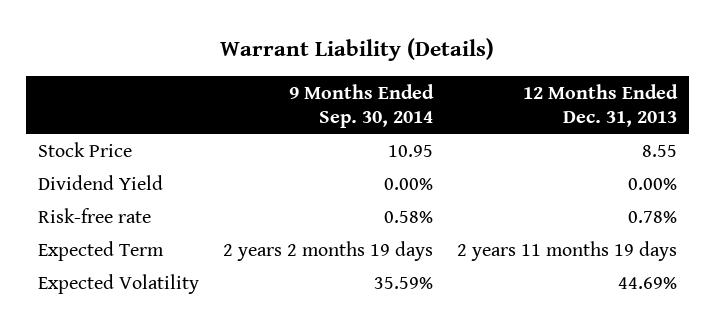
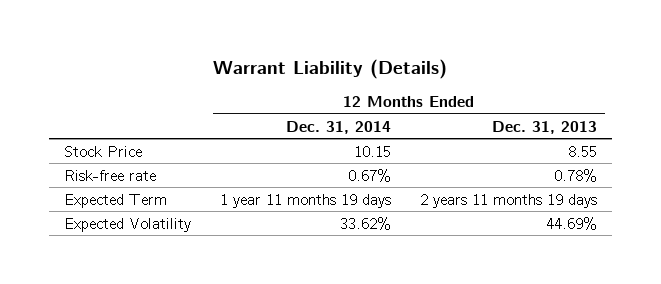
[288,83,434,128] 9 Months Ended Sep. 30, 2014 -> none
none -> [285,120,391,134] Dec. 31, 2014
[37,174,163,190] Dividend Yield -> none

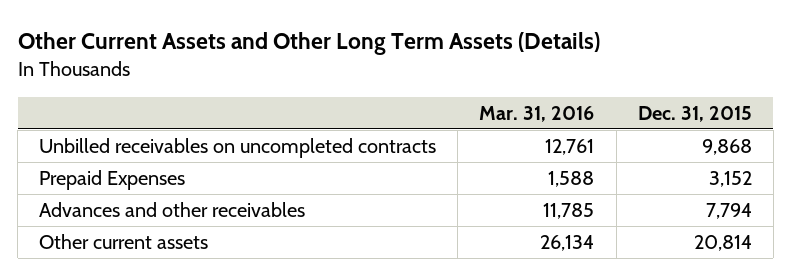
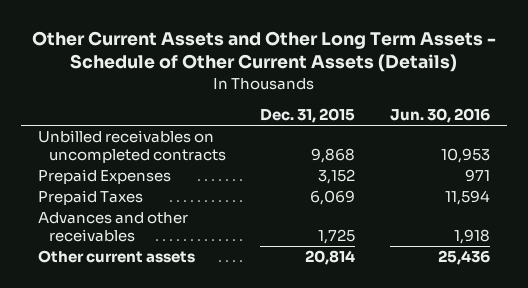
[17,32,600,56] Other Current Assets and Other Long Term Assets (Details) -> [31,30,496,73] Other Current Assets and Other Long Term Assets - Schedule of Other Current Assets (Details)
[479,105,595,122] Mar. 31, 2016 -> none
none -> [389,108,490,124] Jun. 30, 2016
none -> [38,190,144,206] Prepaid Taxes
[705,203,752,220] 7,794 -> [318,228,356,244] 1,725

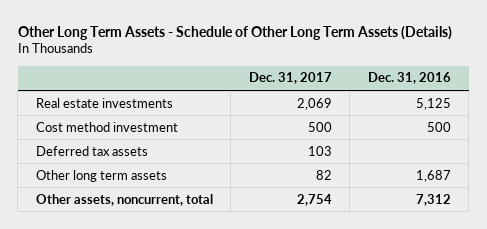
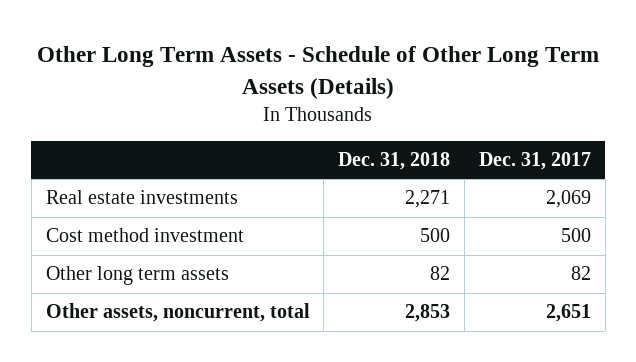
[367,72,451,85] Dec. 31, 2016 -> none
none -> [338,151,451,170] Dec. 31, 2018
[35,145,148,156] Deferred tax assets -> none
[296,193,332,206] 2,754 -> [545,304,591,323] 2,651

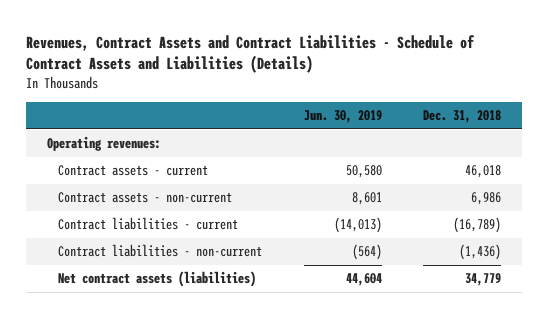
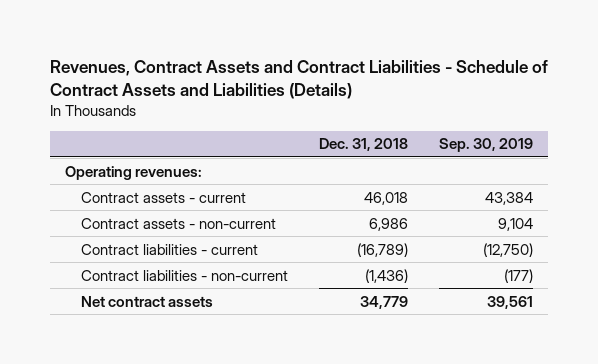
[303,110,382,124] Jun. 30, 2019 -> none
none -> [438,138,533,153] Sep. 30, 2019
[58,271,257,288] Net contract assets (liabilities) -> [81,295,214,307] Net contract assets

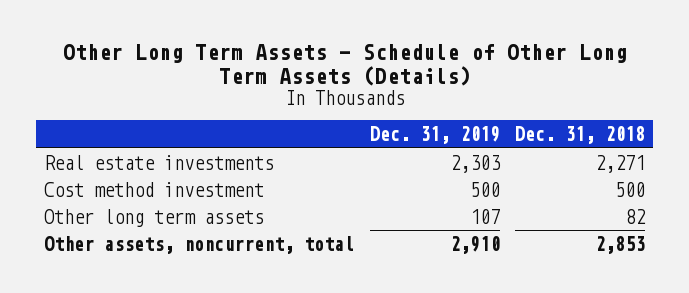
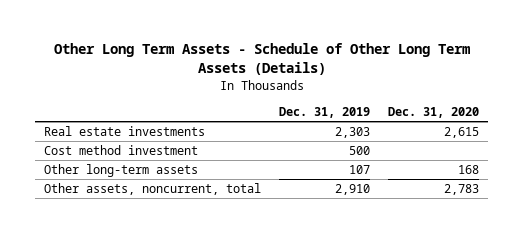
[515,126,646,145] Dec. 31, 2018 -> none
none -> [387,107,479,119] Dec. 31, 2020
[44,208,265,227] Other long term assets -> [44,163,199,177] Other long-term assets

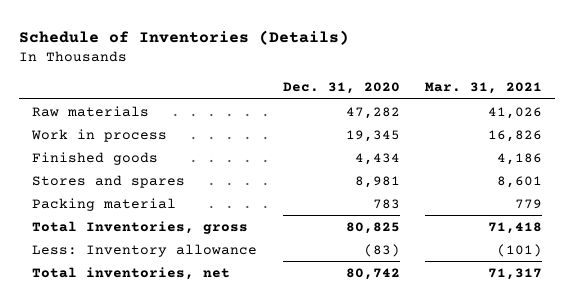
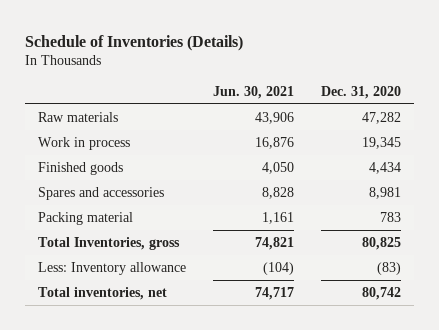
[425,82,543,95] Mar. 31, 2021 -> none
none -> [213,86,295,100] Jun. 30, 2021
[32,174,186,188] Stores and spares -> [38,186,165,200] Spares and accessories

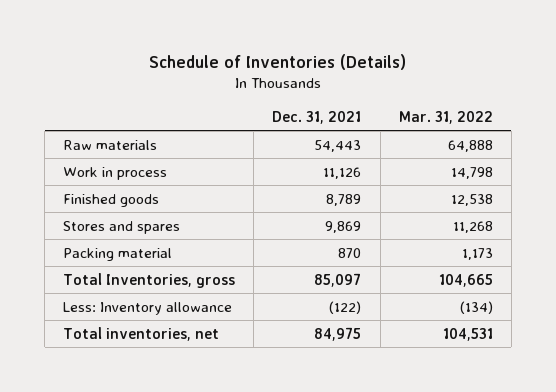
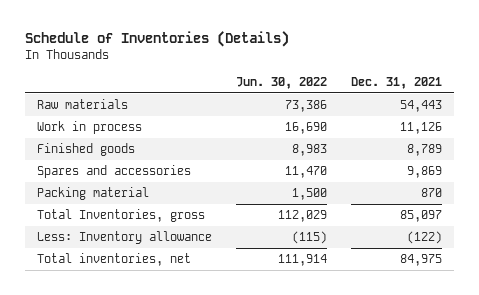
[398,110,493,124] Mar. 31, 2022 -> none
none -> [236,76,328,89] Jun. 30, 2022
[63,220,181,234] Stores and spares -> [37,165,192,179] Spares and accessories

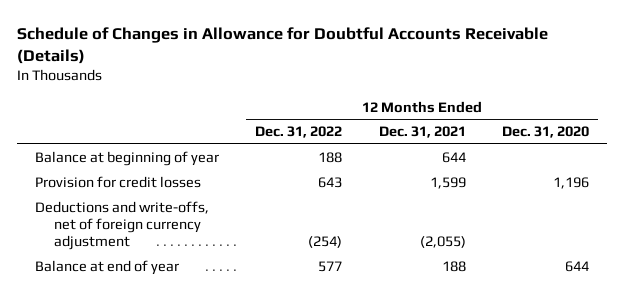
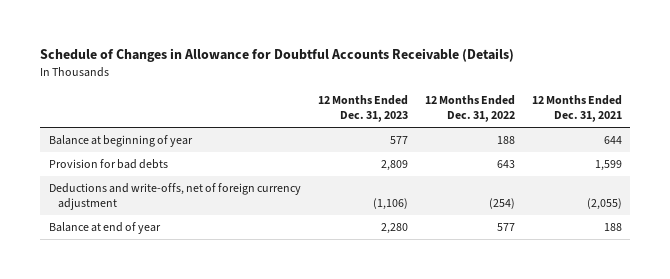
[501,126,589,139] Dec. 31, 2020 -> none
none -> [317,94,408,123] 12 Months Ended Dec. 31, 2023
[34,175,201,188] Provision for credit losses -> [48,158,168,169] Provision for bad debts

